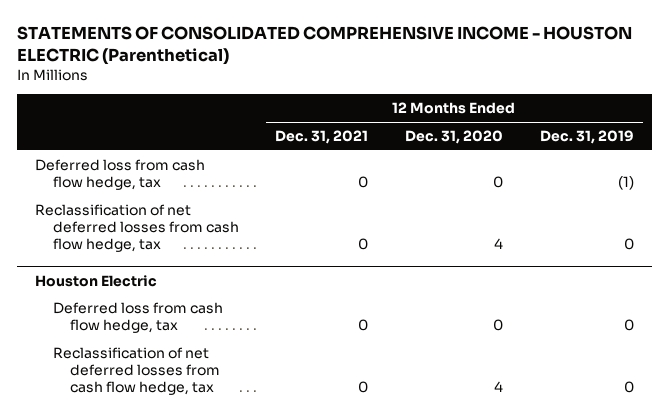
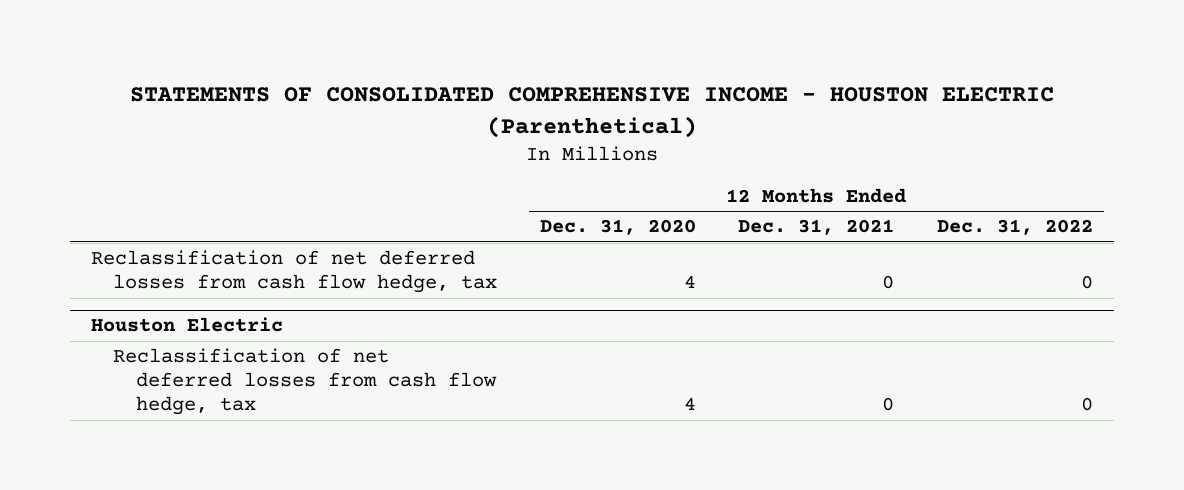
[539,130,634,145] Dec. 31, 2019 -> none
none -> [936,219,1093,236] Dec. 31, 2022
[35,159,206,191] Deferred loss from cash flow hedge, tax -> none
[52,302,223,334] Deferred loss from cash flow hedge, tax -> none

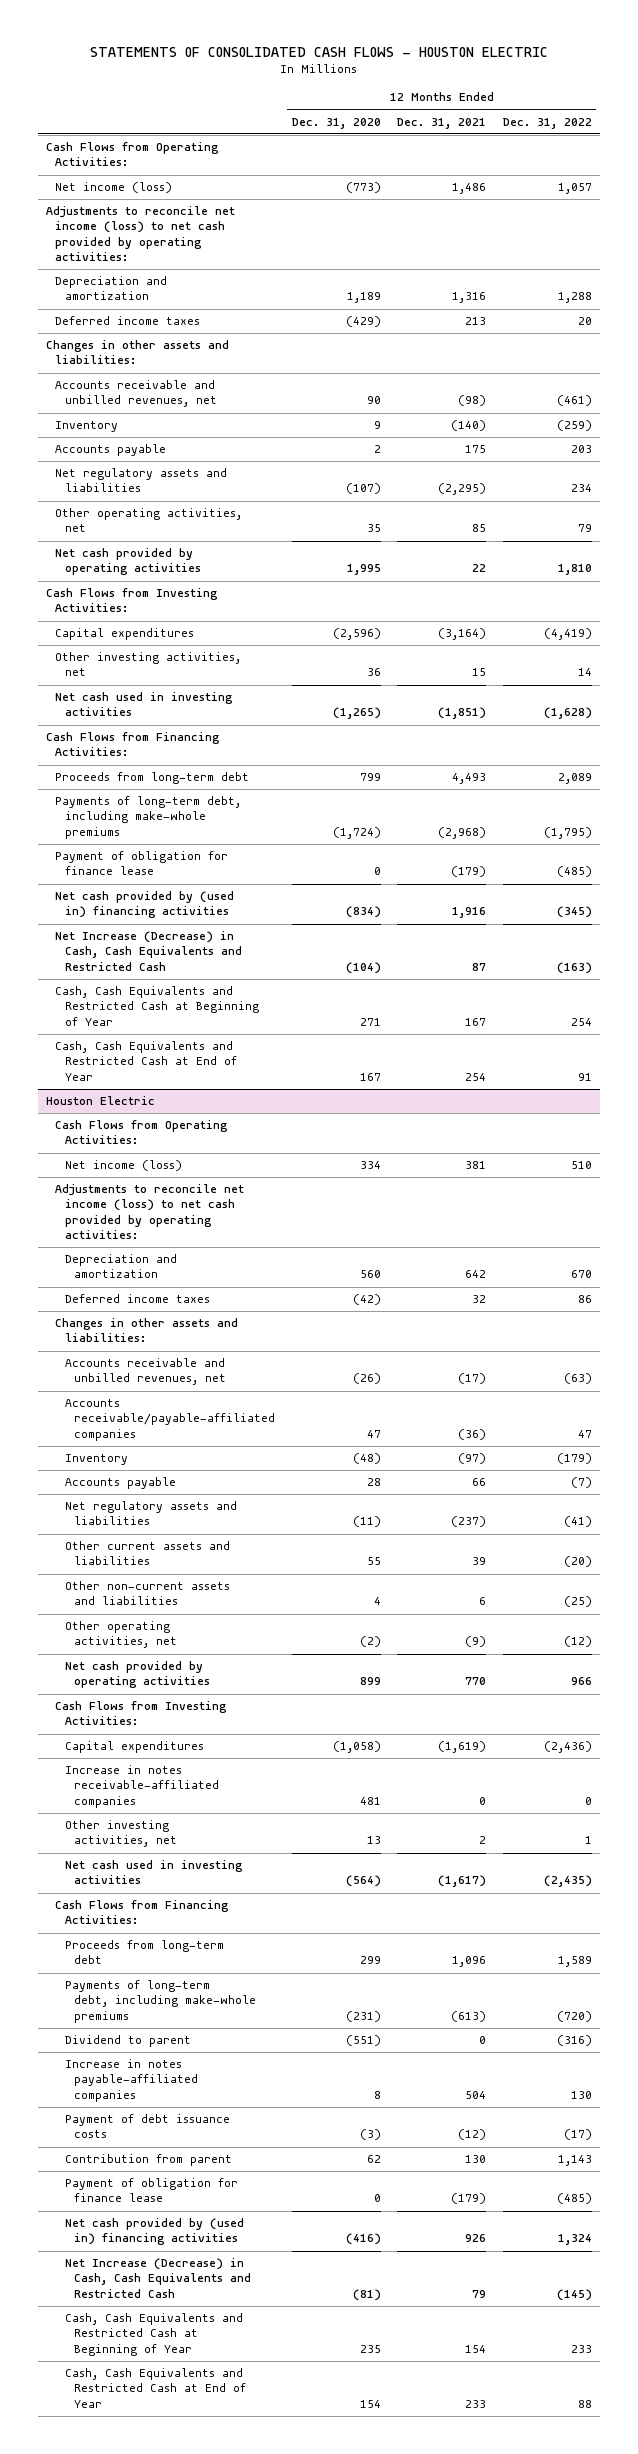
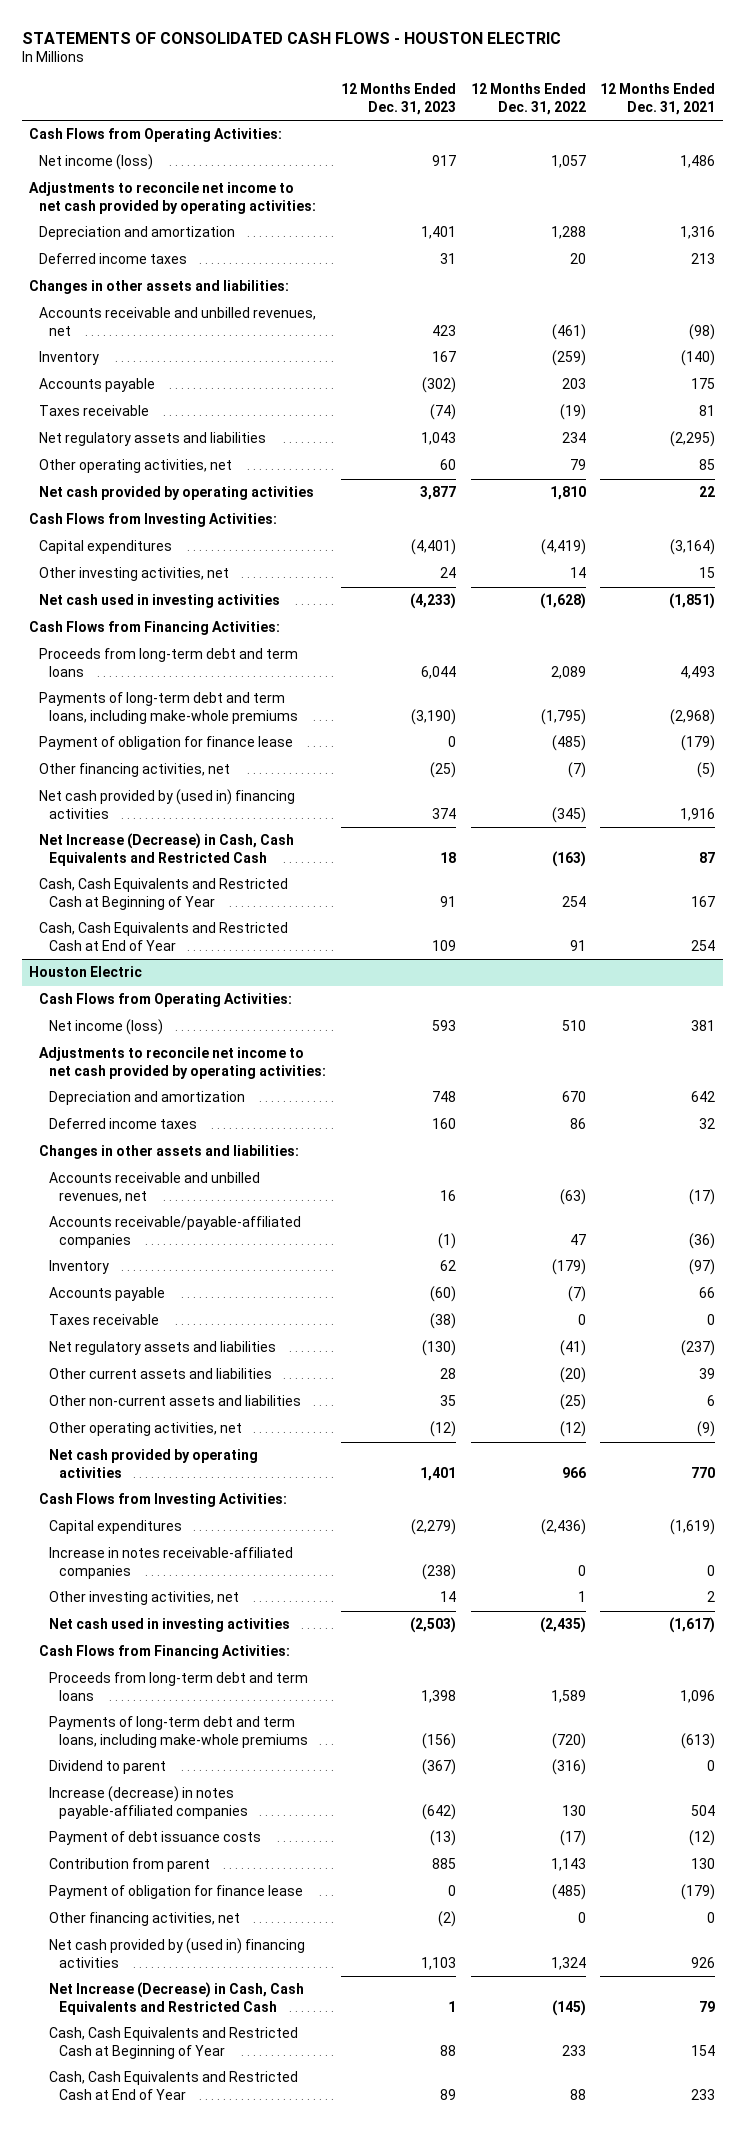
[291,117,381,129] Dec. 31, 2020 -> none
none -> [340,83,456,115] 12 Months Ended Dec. 31, 2023
[46,206,236,261] Adjustments to reconcile net income (loss) to net cash provided by operating activities: -> [29,182,317,214] Adjustments to reconcile net income to net cash provided by operating activities:
none -> [39,405,150,417] Taxes receivable
[55,772,250,785] Proceeds from long-term debt -> [39,648,299,677] Proceeds from long-term debt and term loans
[55,796,242,839] Payments of long-term debt, including make-whole premiums -> [39,692,299,724] Payments of long-term debt and term loans, including make-whole premiums
none -> [39,763,231,778] Other financing activities, net
[55,1184,245,1239] Adjustments to reconcile net income (loss) to net cash provided by operating activities: -> [39,1047,327,1079] Adjustments to reconcile net income to net cash provided by operating activities:
none -> [49,1314,160,1326] Taxes receivable
[64,1940,224,1965] Proceeds from long-term debt -> [49,1672,309,1701] Proceeds from long-term debt and term loans
[64,1980,256,2023] Payments of long-term debt, including make-whole premiums -> [49,1716,309,1748] Payments of long-term debt and term loans, including make-whole premiums
[64,2059,198,2102] Increase in notes payable-affiliated companies -> [49,1786,249,1819] Increase (decrease) in notes payable-affiliated companies
none -> [49,1912,241,1927] Other financing activities, net

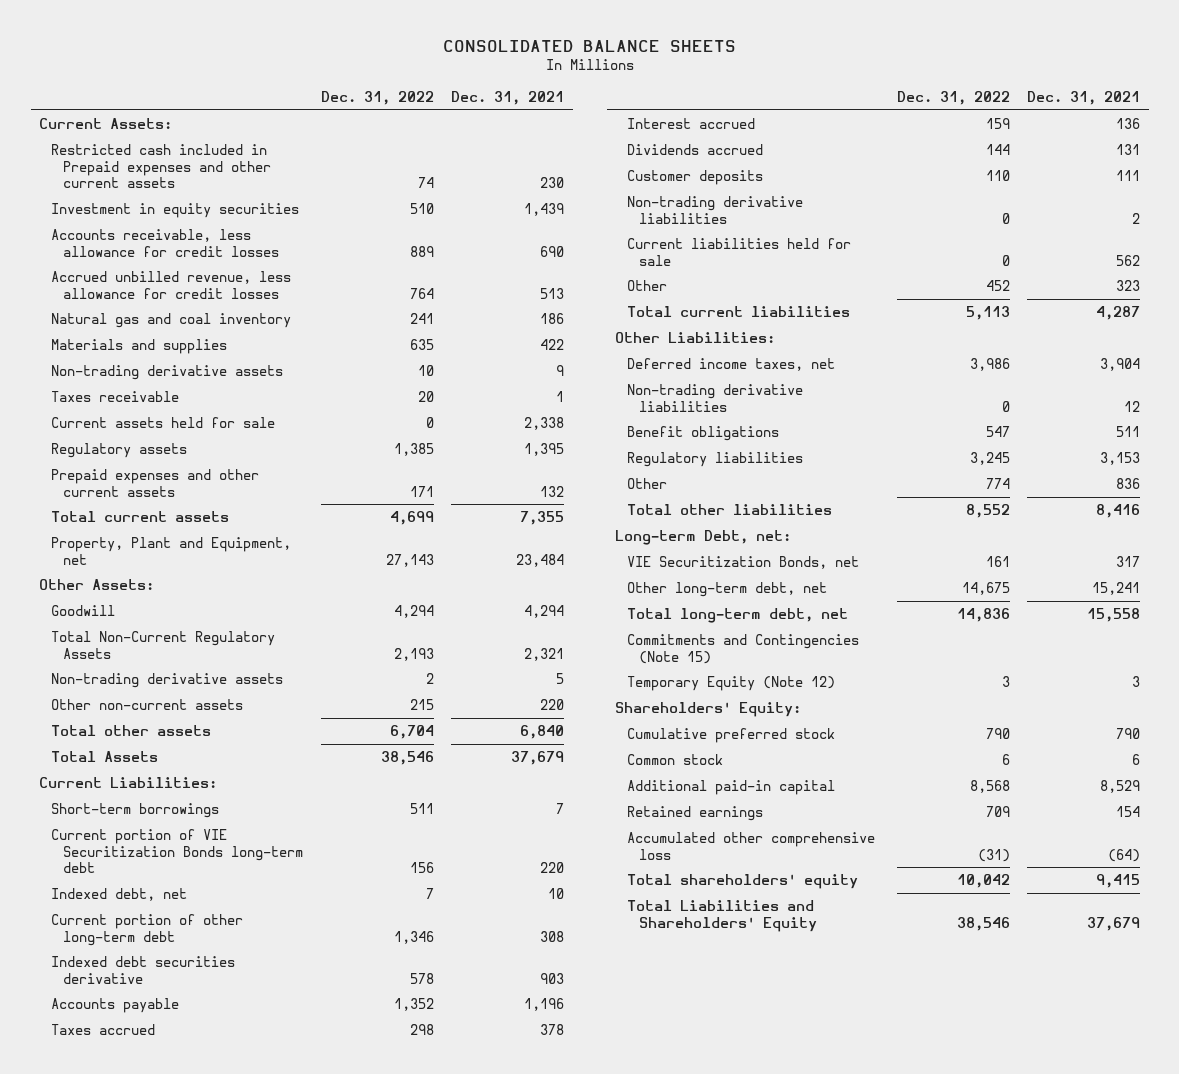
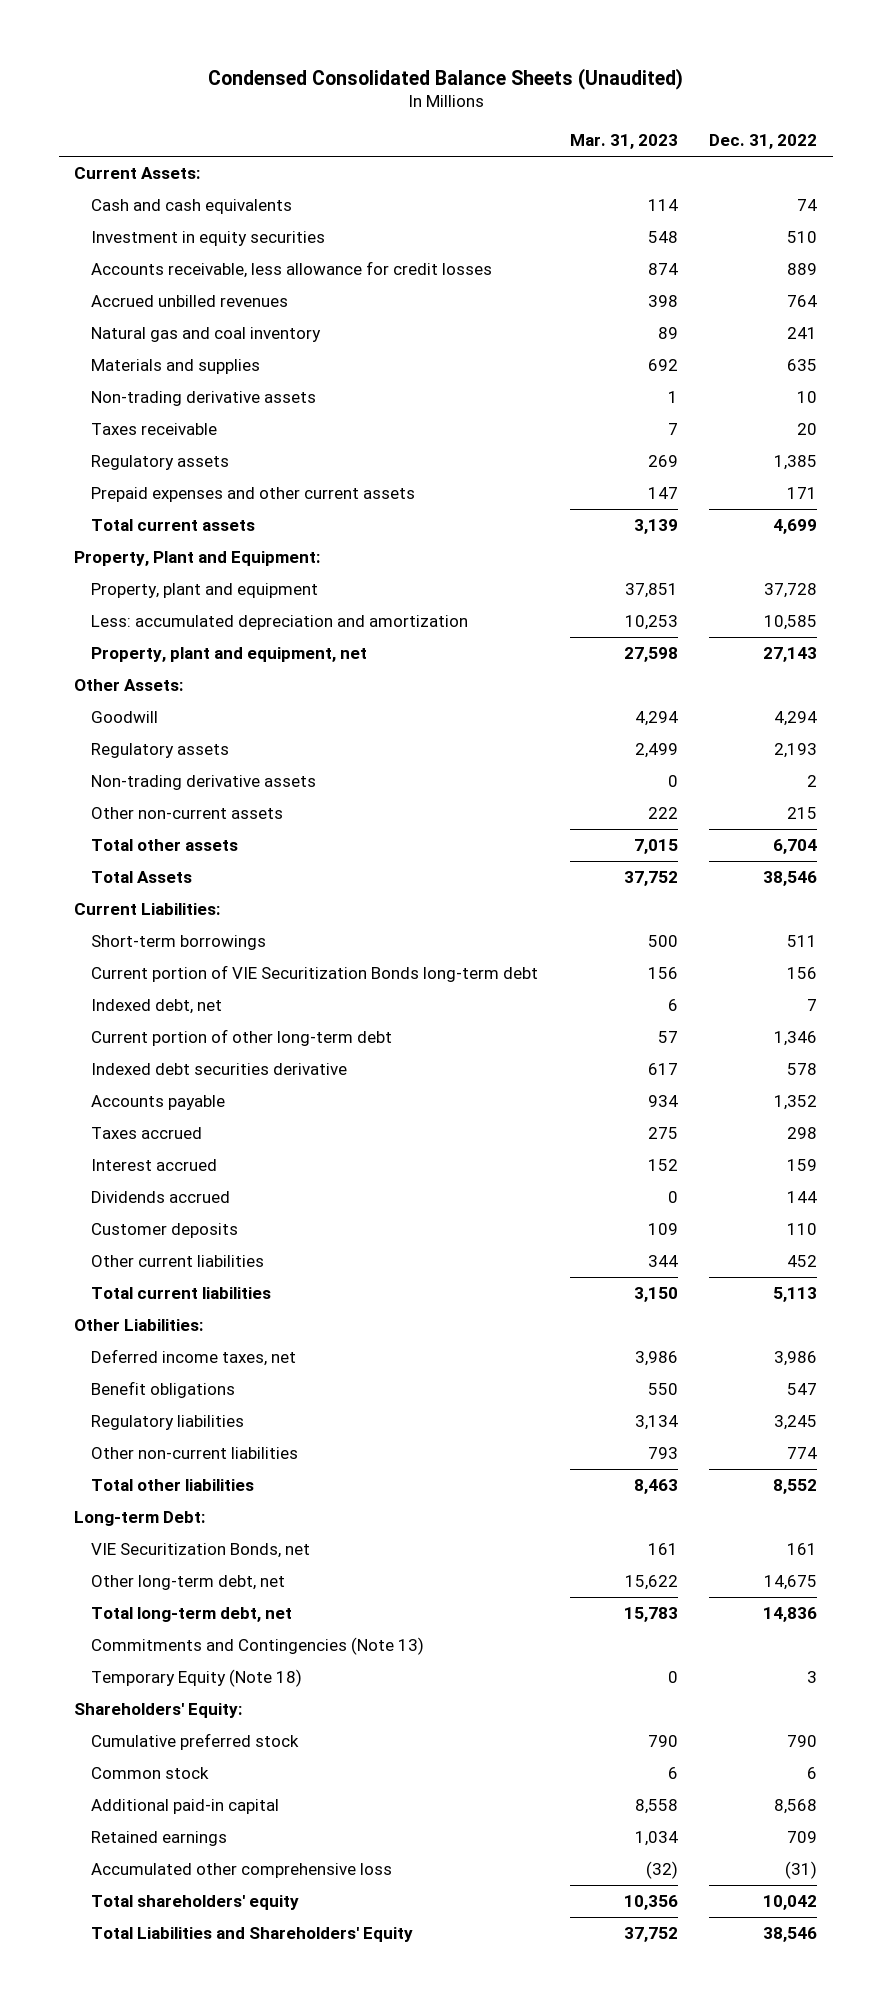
[442,39,736,52] CONSOLIDATED BALANCE SHEETS -> [207,67,683,90] Condensed Consolidated Balance Sheets (Unaudited)
[451,90,565,105] Dec. 31, 2021 -> none
none -> [569,134,678,150] Mar. 31, 2023
[51,144,272,188] Restricted cash included in Prepaid expenses and other current assets -> [91,198,293,214] Cash and cash equivalents
[51,271,292,299] Accrued unbilled revenue, less allowance for credit losses -> [91,294,289,307] Accrued unbilled revenues
[51,417,276,429] Current assets held for sale -> none
none -> [74,550,321,566] Property, Plant and Equipment:
none -> [91,582,319,598] Property, plant and equipment
none -> [91,614,469,630] Less: accumulated depreciation and amortization
[51,537,292,565] Property, Plant and Equipment, net -> [91,646,368,662] Property, plant and equipment, net
[51,631,276,659] Total Non-Current Regulatory Assets -> [91,742,230,758] Regulatory assets
[627,196,804,224] Non-trading derivative liabilities -> none
[627,238,852,266] Current liabilities held for sale -> none
[627,280,668,292] Other -> [91,1254,265,1267] Other current liabilities
[627,384,804,412] Non-trading derivative liabilities -> none
[627,478,668,490] Other -> [91,1446,299,1459] Other non-current liabilities
[615,530,792,546] Long-term Debt, net: -> [74,1510,206,1526] Long-term Debt:
[627,634,860,664] Commitments and Contingencies (Note 15) -> [91,1636,425,1655] Commitments and Contingencies (Note 13)
[627,676,836,692] Temporary Equity (Note 12) -> [91,1668,303,1687] Temporary Equity (Note 18)

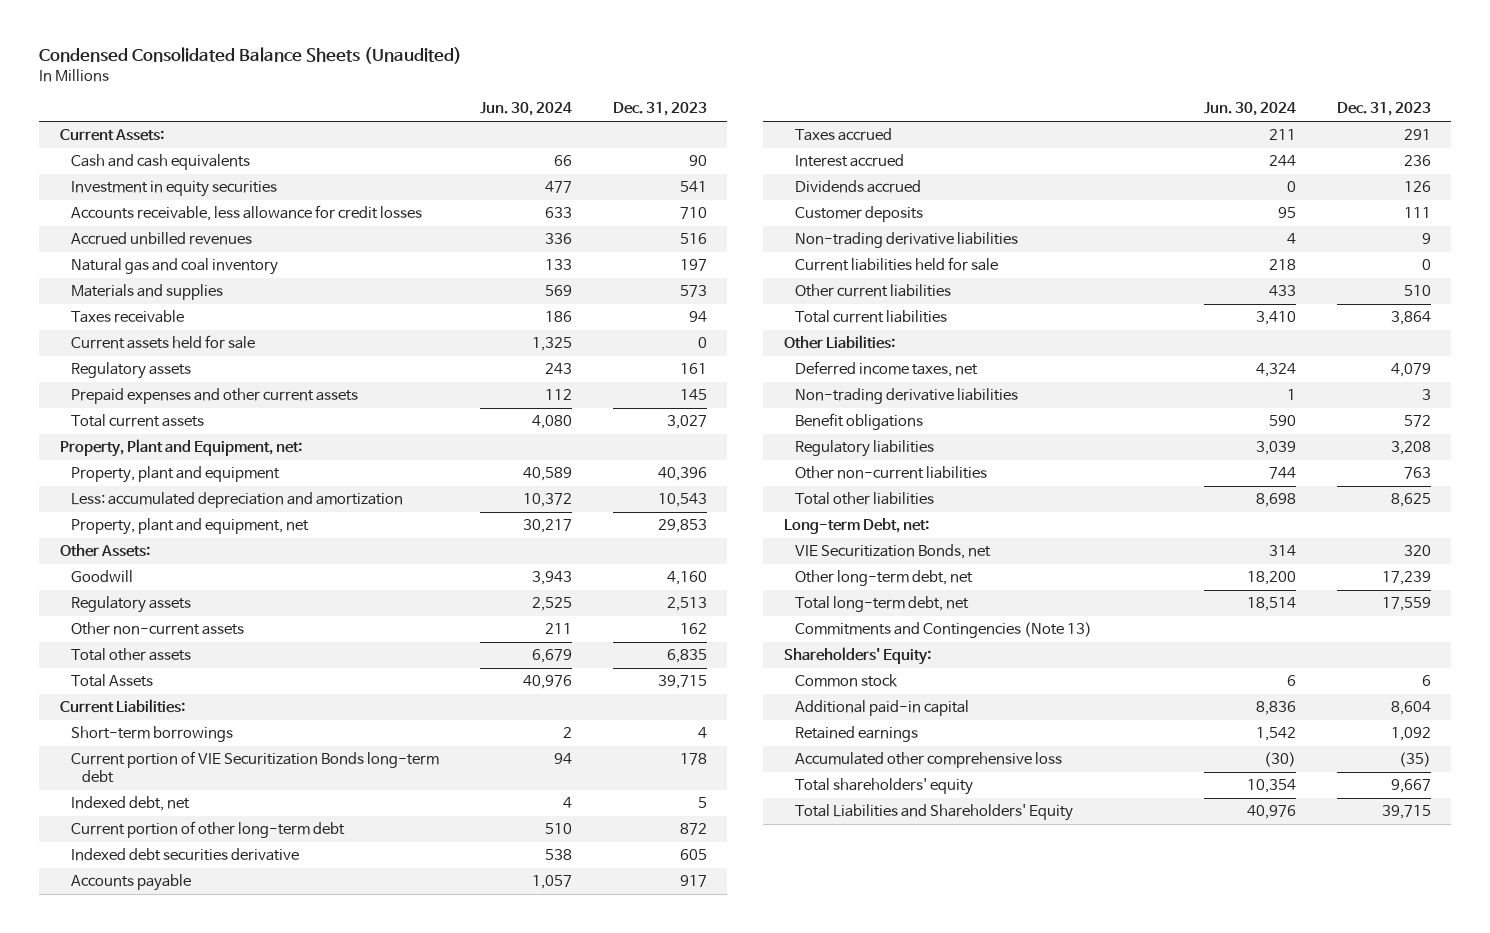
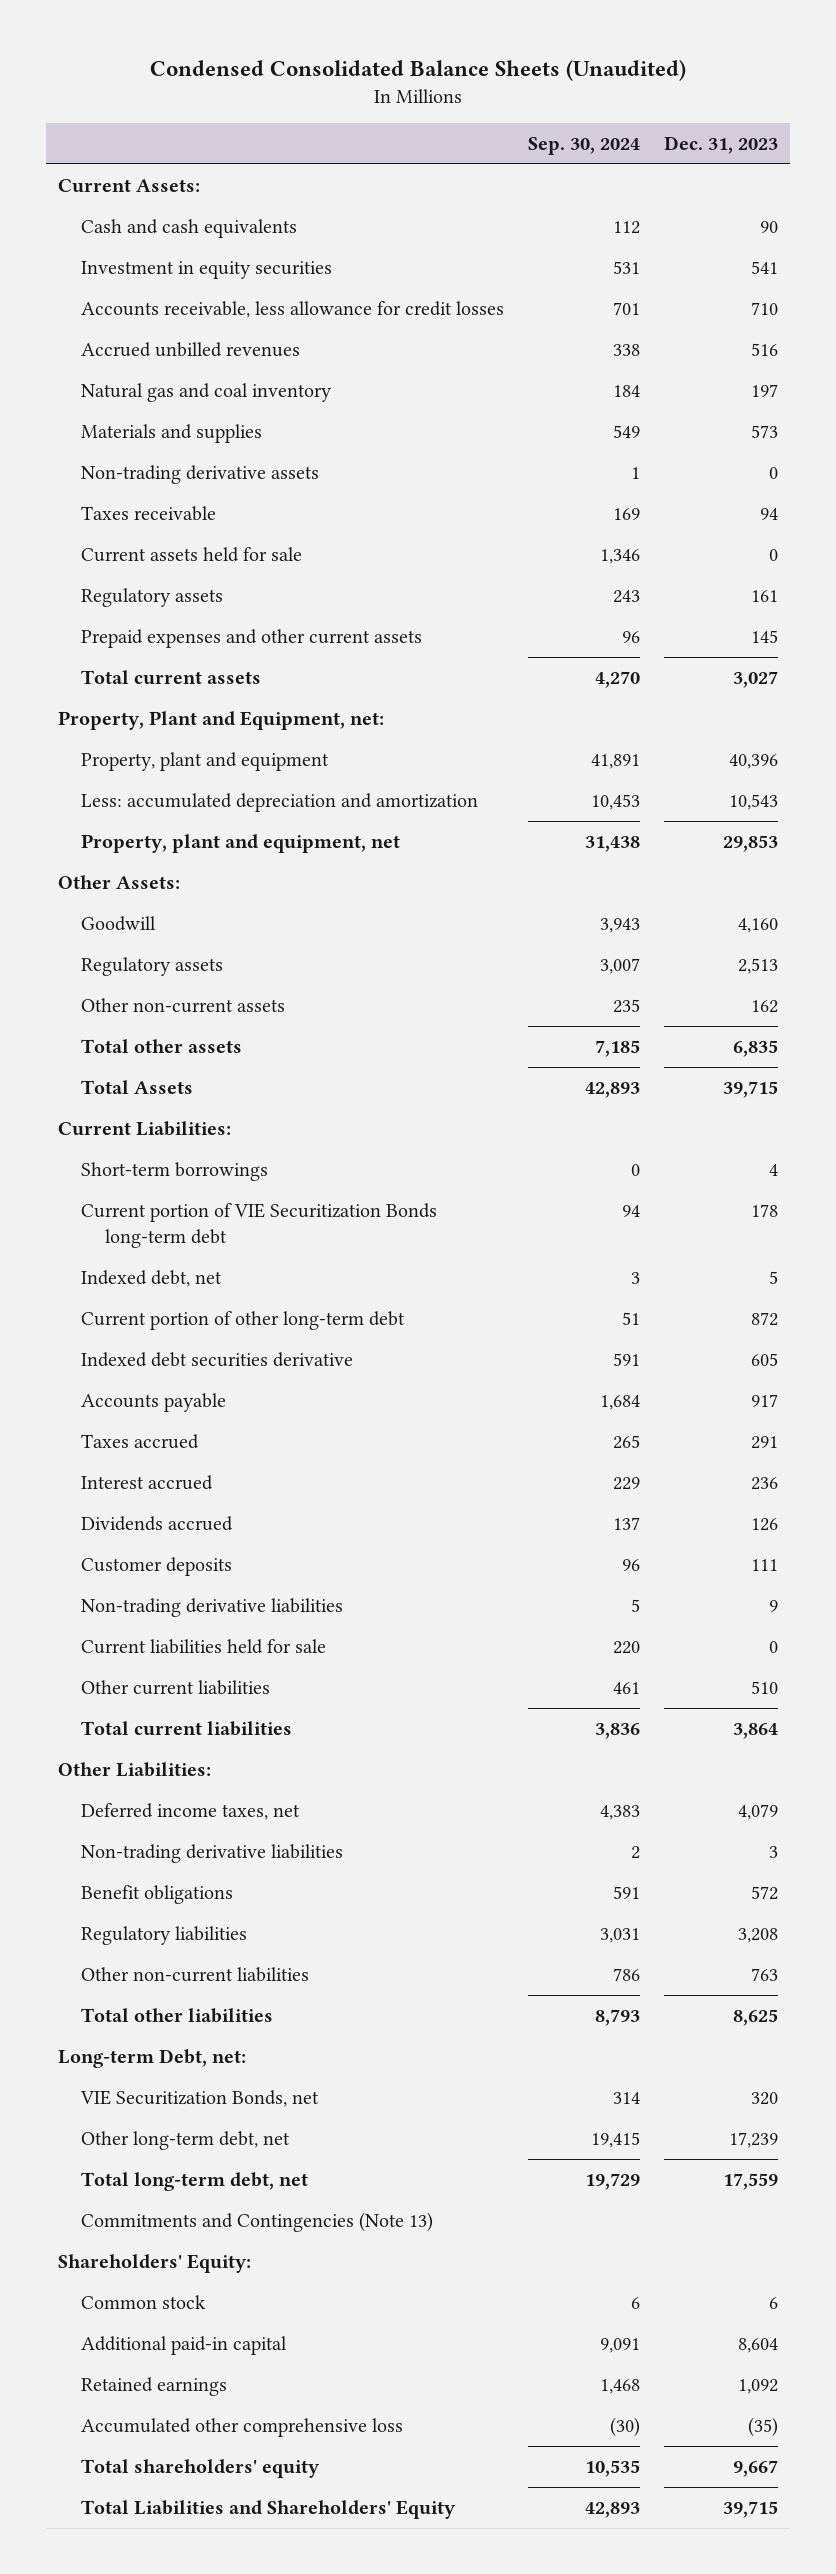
[479,102,572,117] Jun. 30, 2024 -> none
none -> [528,136,641,155] Sep. 30, 2024
none -> [81,464,320,484] Non-trading derivative assets

